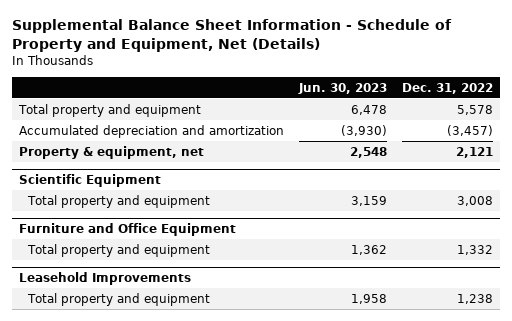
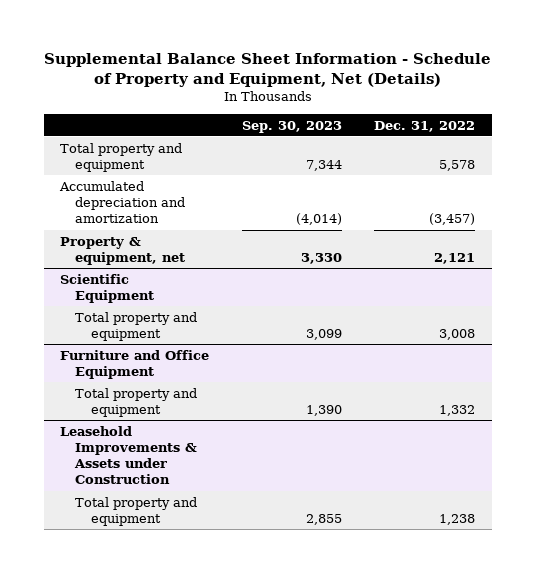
[297,82,387,94] Jun. 30, 2023 -> none
none -> [241,120,342,133] Sep. 30, 2023
[19,271,192,285] Leasehold Improvements -> [59,425,198,485] Leasehold Improvements & Assets under Construction

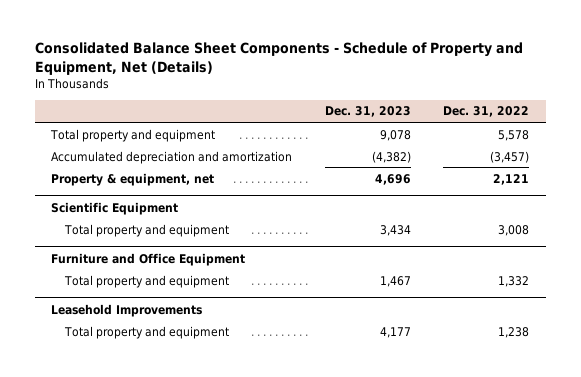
[43,52,491,87] Supplemental Balance Sheet Information - Schedule of Property and Equipment, Net (Details) -> [34,42,523,75] Consolidated Balance Sheet Components - Schedule of Property and Equipment, Net (Details)
[241,120,342,133] Sep. 30, 2023 -> none
none -> [324,106,411,118] Dec. 31, 2023
[59,425,198,485] Leasehold Improvements & Assets under Construction -> [51,303,203,317] Leasehold Improvements

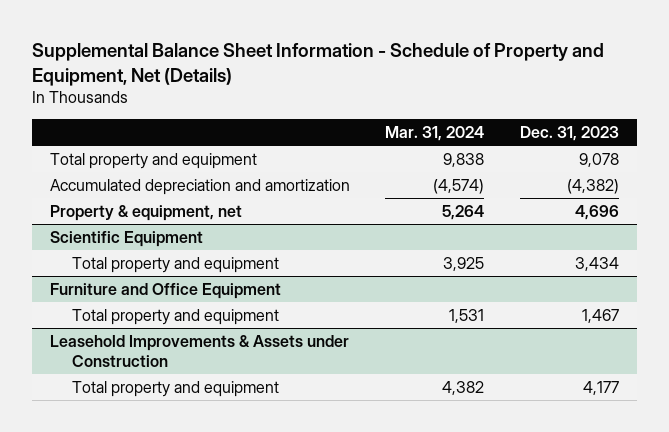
[34,42,523,75] Consolidated Balance Sheet Components - Schedule of Property and Equipment, Net (Details) -> [32,42,605,86] Supplemental Balance Sheet Information - Schedule of Property and Equipment, Net (Details)
[443,106,530,118] Dec. 31, 2022 -> none
none -> [385,126,485,142] Mar. 31, 2024
[51,303,203,317] Leasehold Improvements -> [49,334,349,368] Leasehold Improvements & Assets under Construction

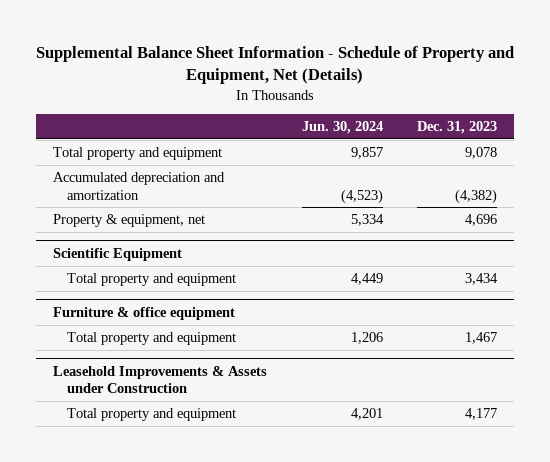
[385,126,485,142] Mar. 31, 2024 -> none
none -> [301,121,383,135] Jun. 30, 2024
[49,282,281,299] Furniture and Office Equipment -> [53,306,236,320] Furniture & office equipment

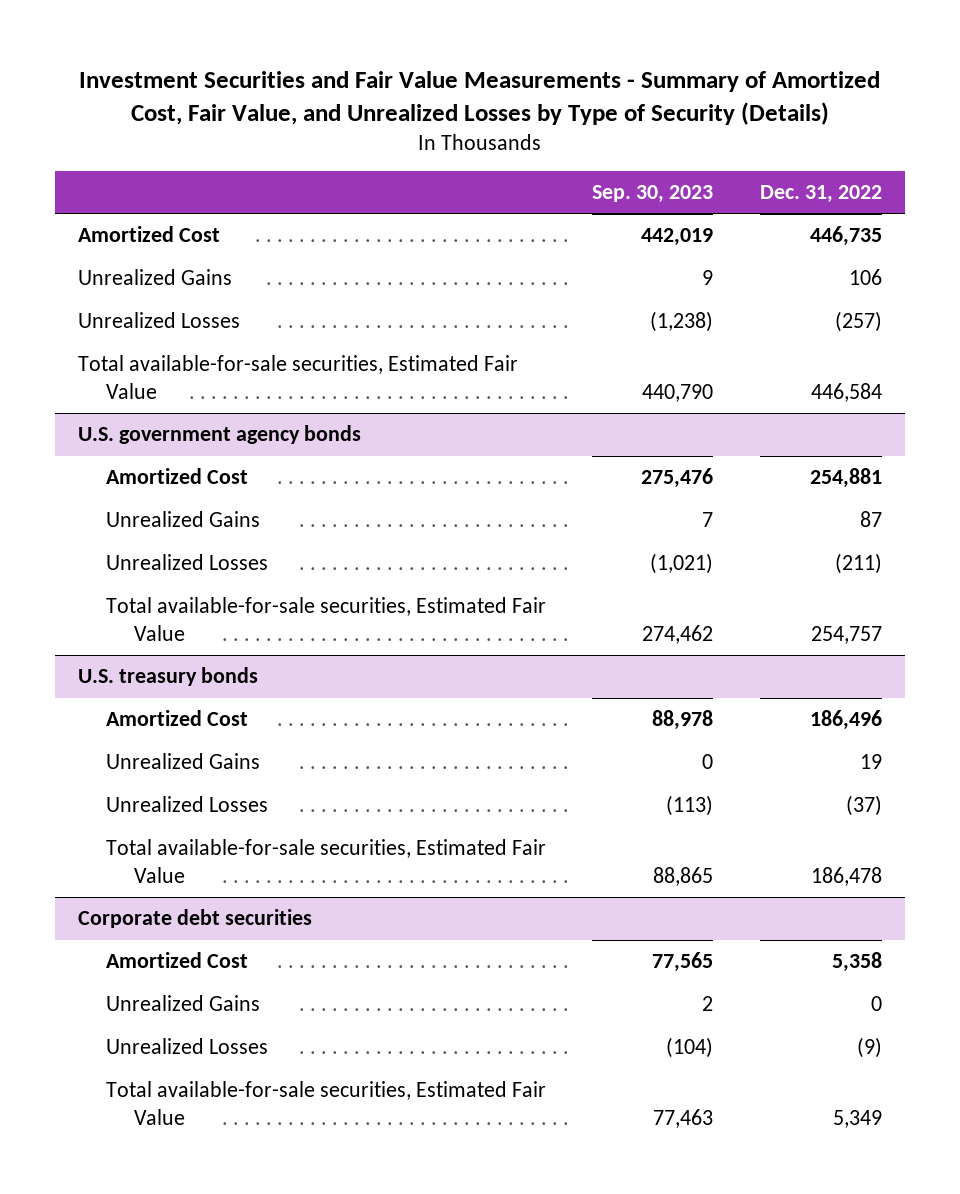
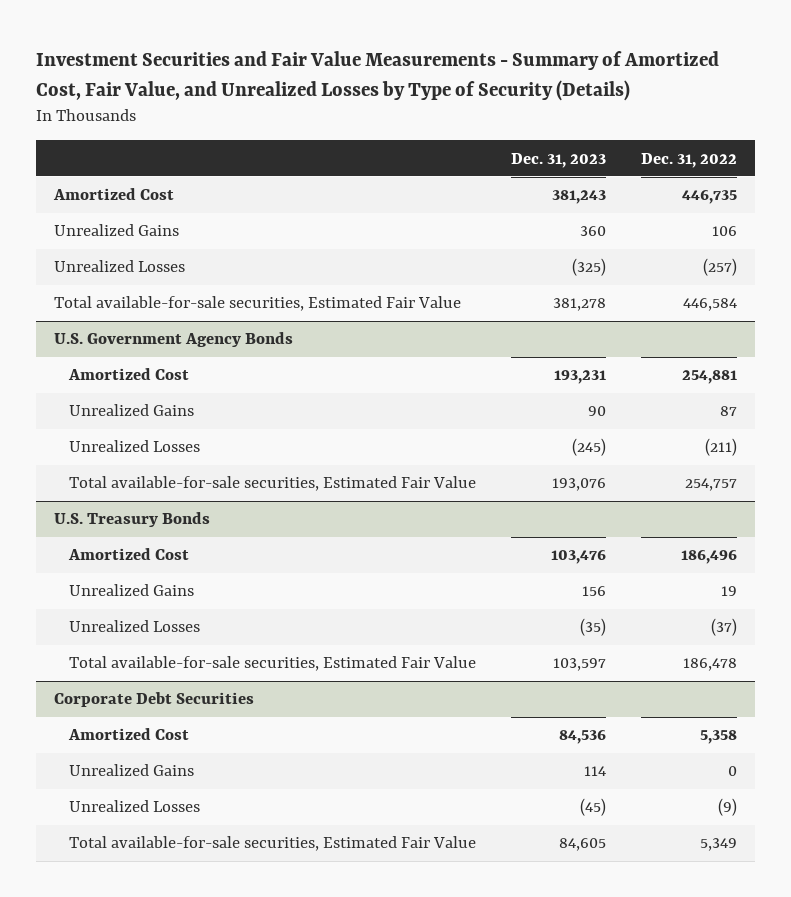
[592,185,714,204] Sep. 30, 2023 -> none
none -> [511,152,607,168] Dec. 31, 2023
[78,425,362,445] U.S. government agency bonds -> [53,332,293,348] U.S. Government Agency Bonds
[78,667,259,687] U.S. treasury bonds -> [53,512,210,528] U.S. Treasury Bonds
[78,909,313,929] Corporate debt securities -> [53,692,254,708] Corporate Debt Securities

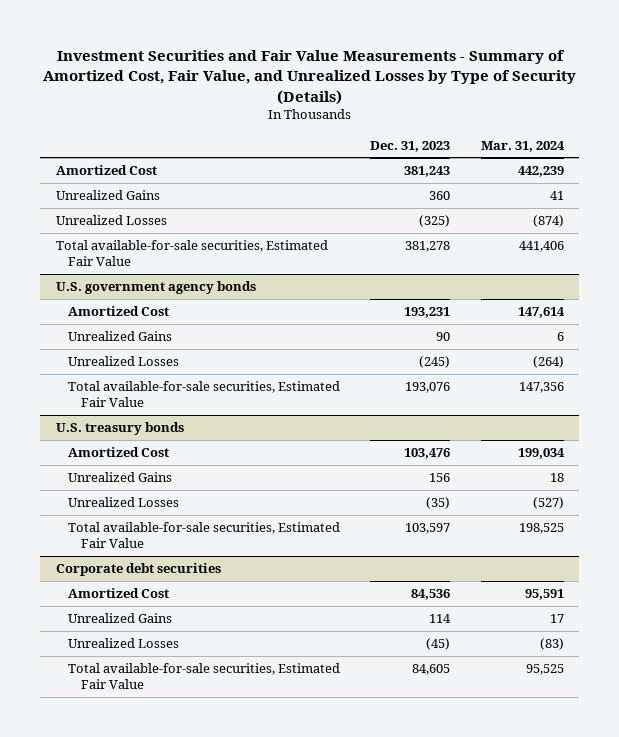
[641,152,738,168] Dec. 31, 2022 -> none
none -> [480,140,565,152] Mar. 31, 2024
[53,332,293,348] U.S. Government Agency Bonds -> [55,281,256,295] U.S. government agency bonds
[53,512,210,528] U.S. Treasury Bonds -> [55,422,184,436] U.S. treasury bonds
[53,692,254,708] Corporate Debt Securities -> [55,563,221,577] Corporate debt securities

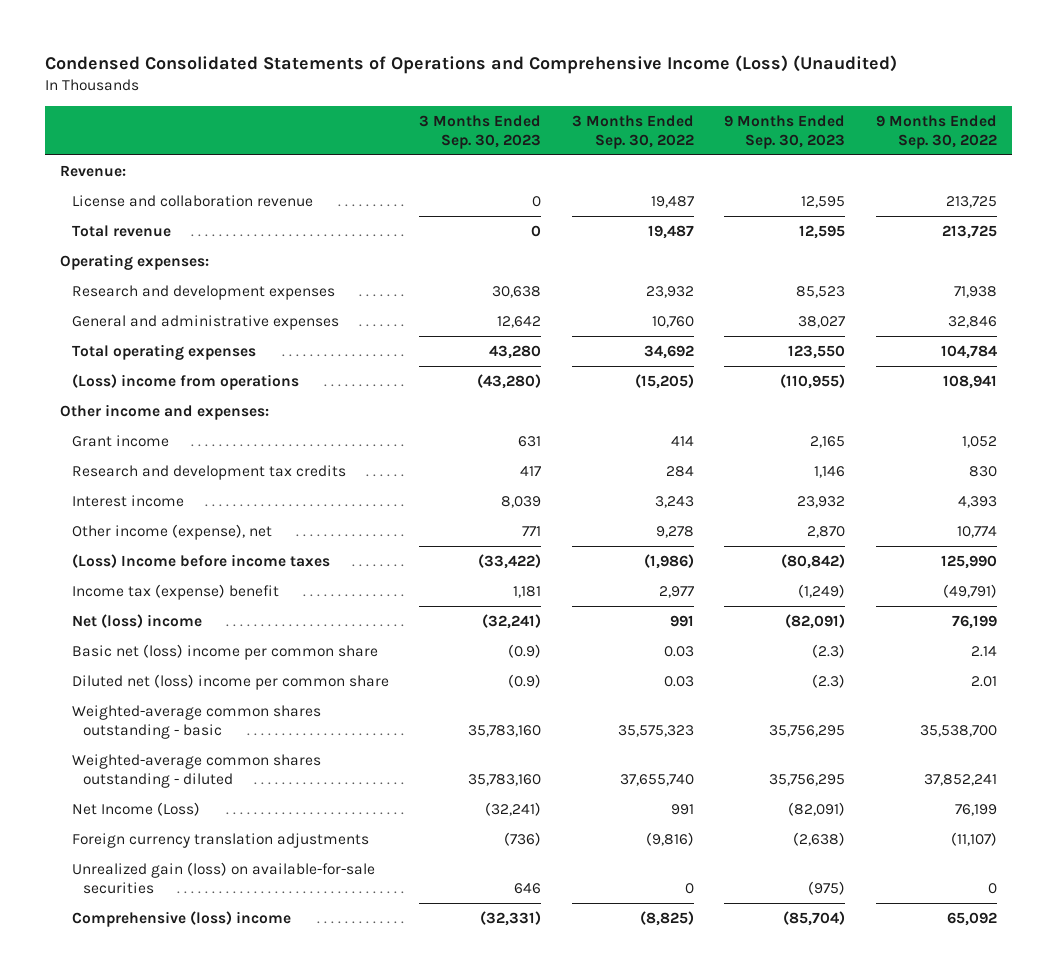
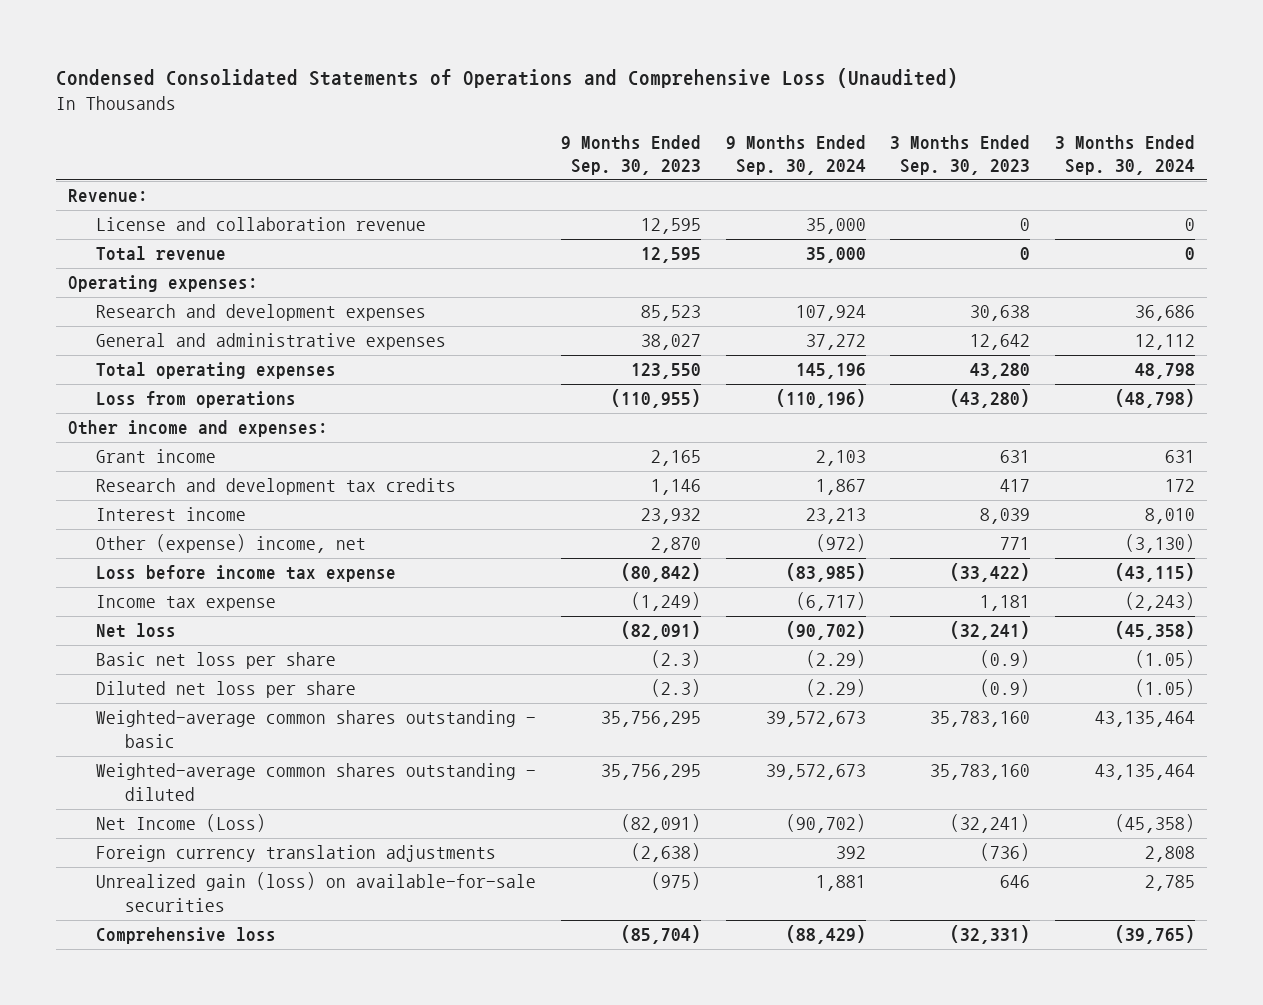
[44,55,897,75] Condensed Consolidated Statements of Operations and Comprehensive Income (Loss) (Unaudited) -> [55,68,958,89] Condensed Consolidated Statements of Operations and Comprehensive Loss (Unaudited)
[571,114,694,149] 3 Months Ended Sep. 30, 2022 -> none
[875,114,997,149] 9 Months Ended Sep. 30, 2022 -> none
none -> [725,134,866,176] 9 Months Ended Sep. 30, 2024
none -> [1055,134,1196,176] 3 Months Ended Sep. 30, 2024
[71,374,299,391] (Loss) income from operations -> [96,391,297,409] Loss from operations
[71,524,272,541] Other income (expense), net -> [96,534,367,554] Other (expense) income, net
[71,554,330,569] (Loss) Income before income taxes -> [96,565,397,583] Loss before income tax expense
[71,584,279,601] Income tax (expense) benefit -> [96,595,277,612] Income tax expense
[71,614,202,629] Net (loss) income -> [96,623,177,639] Net loss
[71,644,378,661] Basic net (loss) income per common share -> [96,652,337,670] Basic net loss per share
[71,674,389,691] Diluted net (loss) income per common share -> [96,681,357,699] Diluted net loss per share
[71,911,291,928] Comprehensive (loss) income -> [96,927,277,945] Comprehensive loss

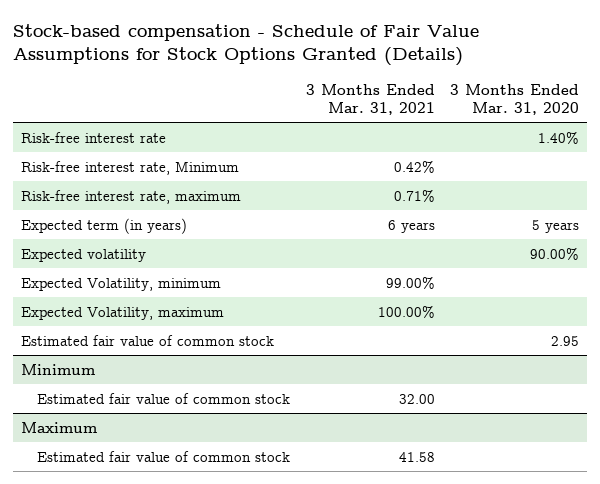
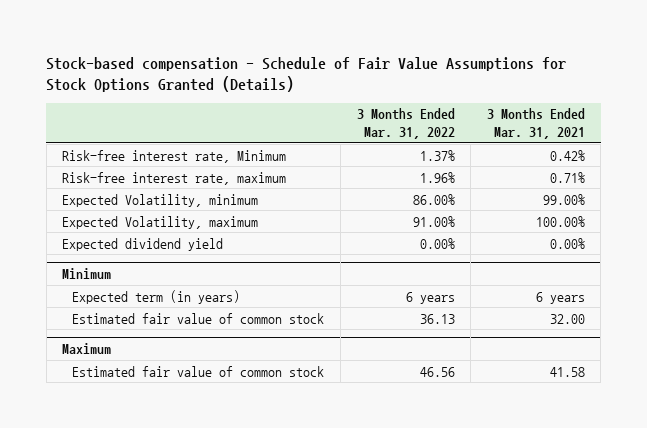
[450,83,580,116] 3 Months Ended Mar. 31, 2020 -> none
none -> [356,108,455,140] 3 Months Ended Mar. 31, 2022
[21,131,167,143] Risk-free interest rate -> none
[21,217,188,234] Expected term (in years) -> none
[21,248,147,262] Expected volatility -> none
[21,334,275,346] Estimated fair value of common stock -> none
none -> [62,237,224,251] Expected dividend yield
none -> [72,289,241,304] Expected term (in years)

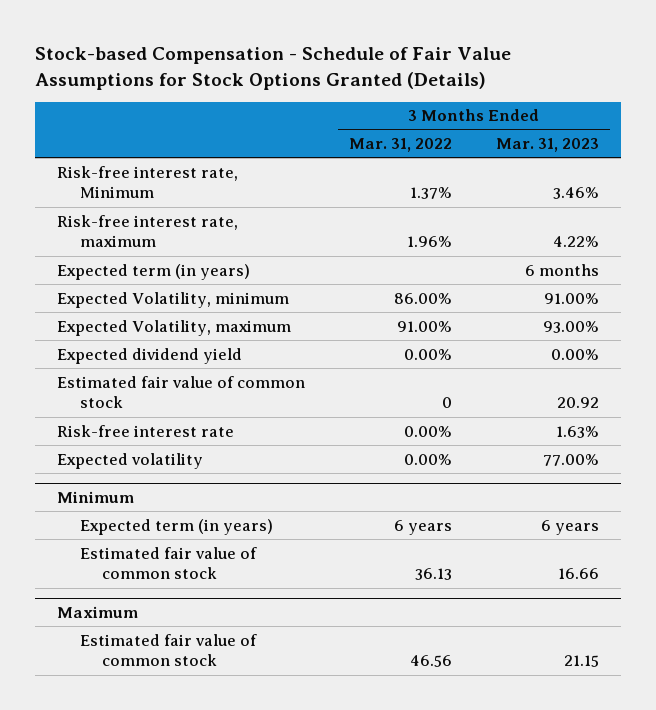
[46,56,567,92] Stock-based compensation - Schedule of Fair Value Assumptions for Stock Options Granted (Details) -> [34,47,511,90] Stock-based Compensation - Schedule of Fair Value Assumptions for Stock Options Granted (Details)
[486,108,585,140] 3 Months Ended Mar. 31, 2021 -> none
none -> [496,138,600,153] Mar. 31, 2023
none -> [56,263,250,280] Expected term (in years)
none -> [56,375,305,409] Estimated fair value of common stock
none -> [56,424,234,437] Risk-free interest rate
none -> [56,452,203,469] Expected volatility

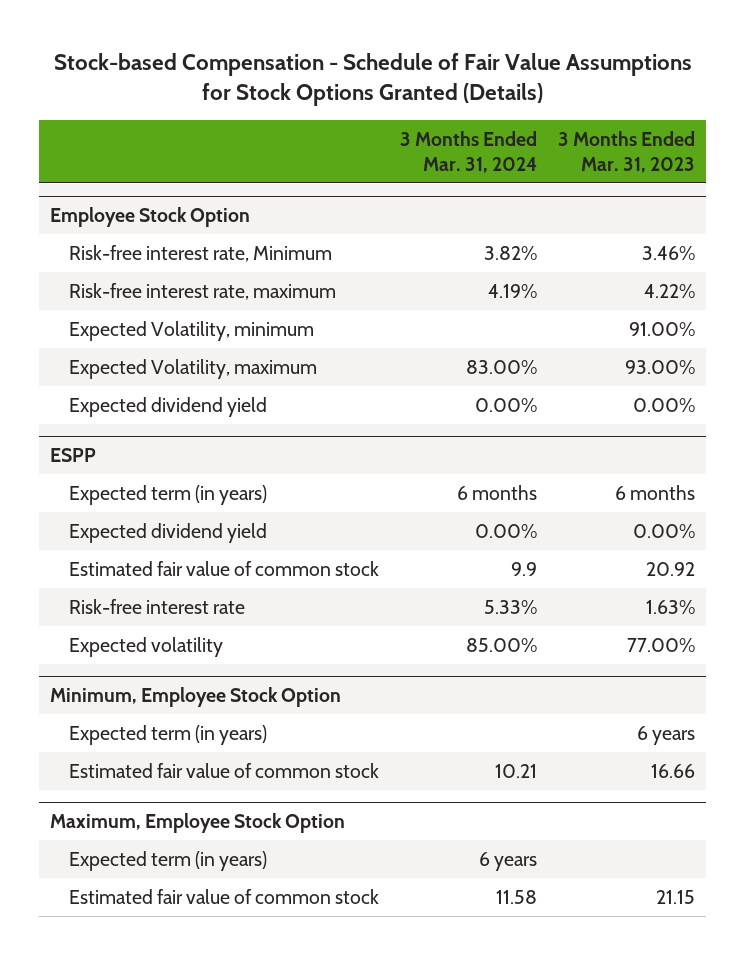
[349,138,453,153] Mar. 31, 2022 -> none
none -> [399,130,537,173] 3 Months Ended Mar. 31, 2024
none -> [49,207,250,228] Employee Stock Option
[56,263,250,280] Expected term (in years) -> none
none -> [49,448,96,463] ESPP
none -> [68,484,267,505] Expected term (in years)
none -> [68,522,267,543] Expected dividend yield
[56,490,134,503] Minimum -> none
none -> [49,687,341,708] Minimum, Employee Stock Option
[56,605,138,618] Maximum -> none
none -> [49,813,345,834] Maximum, Employee Stock Option
none -> [68,850,267,871] Expected term (in years)

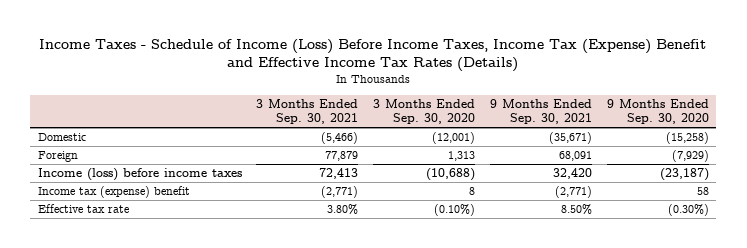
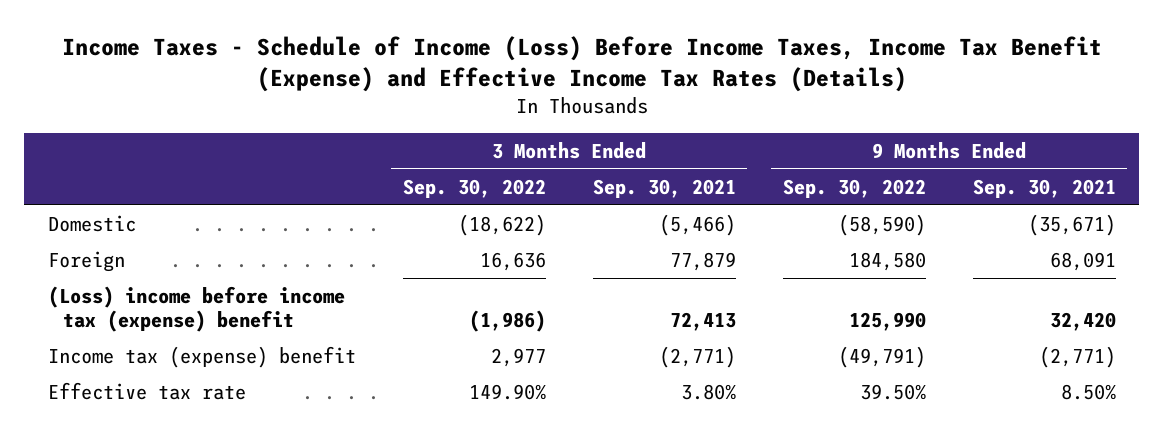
[39,38,707,72] Income Taxes - Schedule of Income (Loss) Before Income Taxes, Income Tax (Expense) Benefit and Effective Income Tax Rates (Details) -> [61,36,1102,93] Income Taxes - Schedule of Income (Loss) Before Income Taxes, Income Tax Benefit (Expense) and Effective Income Tax Rates (Details)
[373,99,476,125] 3 Months Ended Sep. 30, 2020 -> none
[606,99,709,125] 9 Months Ended Sep. 30, 2020 -> none
none -> [402,178,546,198] Sep. 30, 2022
none -> [782,178,926,198] Sep. 30, 2022
[37,168,242,182] Income (loss) before income taxes -> [47,285,345,332] (Loss) income before income tax (expense) benefit

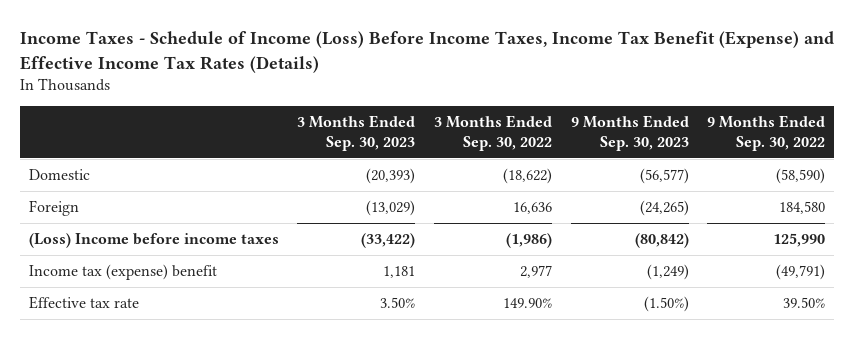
[592,178,736,198] Sep. 30, 2021 -> none
[972,178,1116,198] Sep. 30, 2021 -> none
none -> [297,115,416,151] 3 Months Ended Sep. 30, 2023
none -> [570,115,689,151] 9 Months Ended Sep. 30, 2023
[47,285,345,332] (Loss) income before income tax (expense) benefit -> [28,233,279,249] (Loss) Income before income taxes

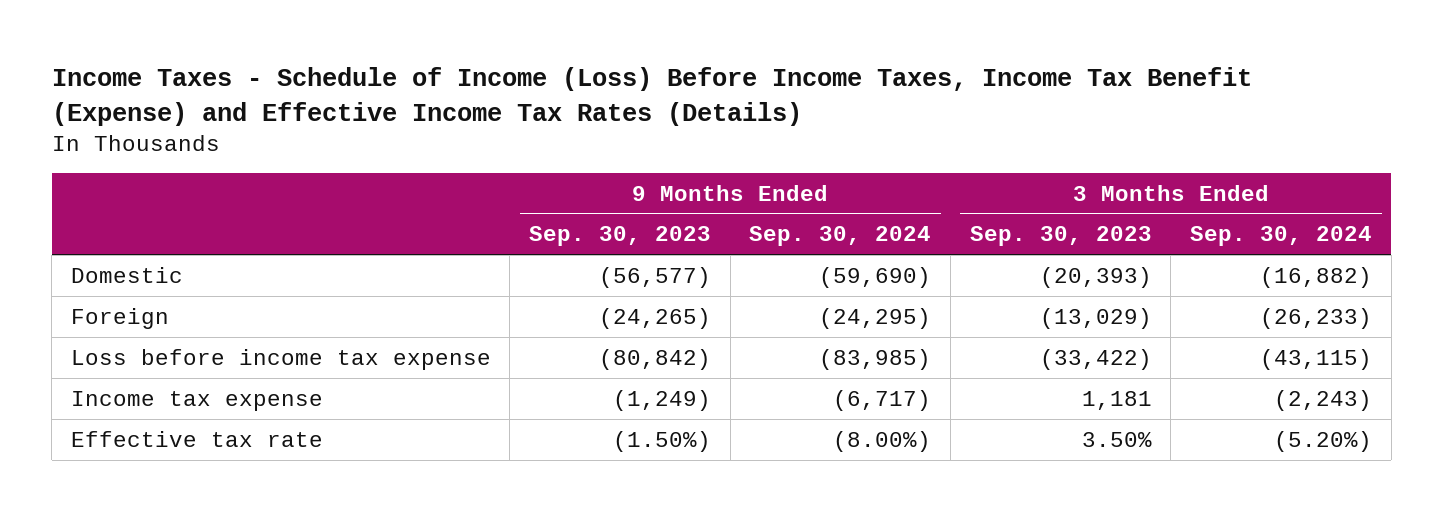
[433,115,552,151] 3 Months Ended Sep. 30, 2022 -> none
[707,115,826,151] 9 Months Ended Sep. 30, 2022 -> none
none -> [749,226,932,247] Sep. 30, 2024
none -> [1190,226,1373,247] Sep. 30, 2024
[28,233,279,249] (Loss) Income before income taxes -> [70,348,491,370] Loss before income tax expense
[28,264,217,281] Income tax (expense) benefit -> [70,390,323,411] Income tax expense

